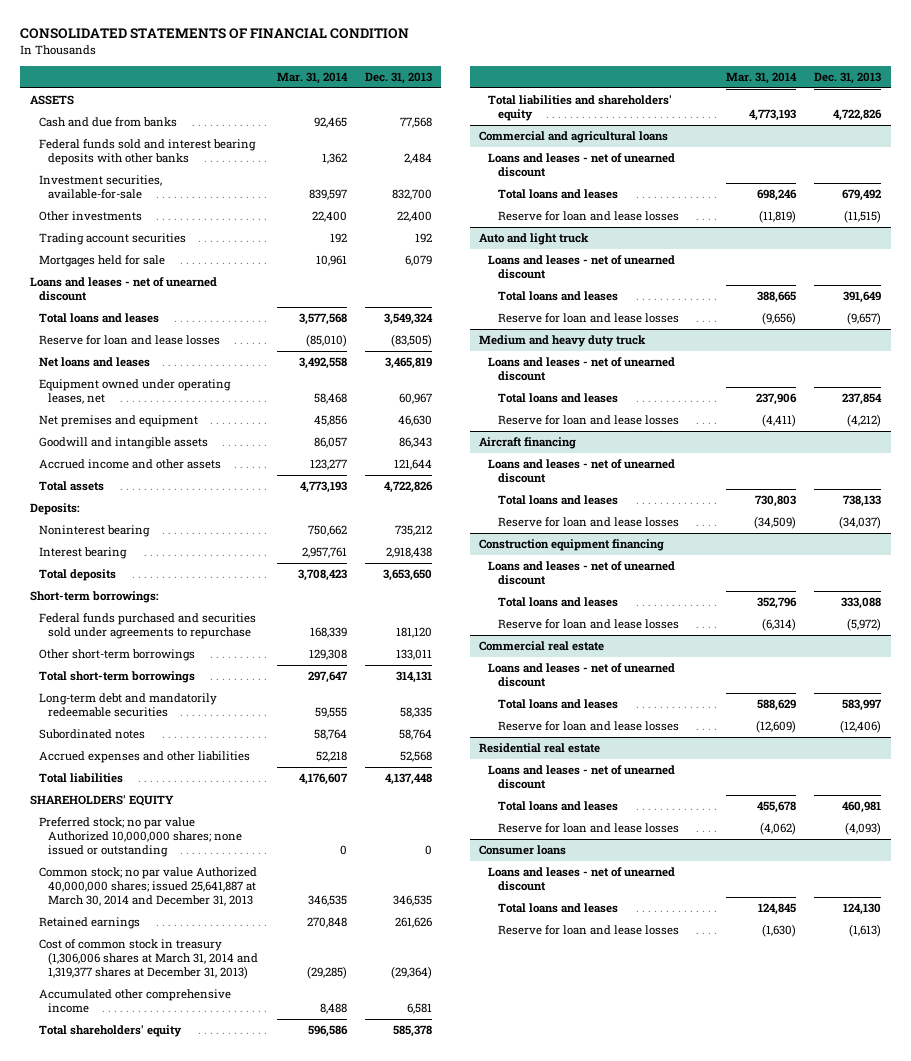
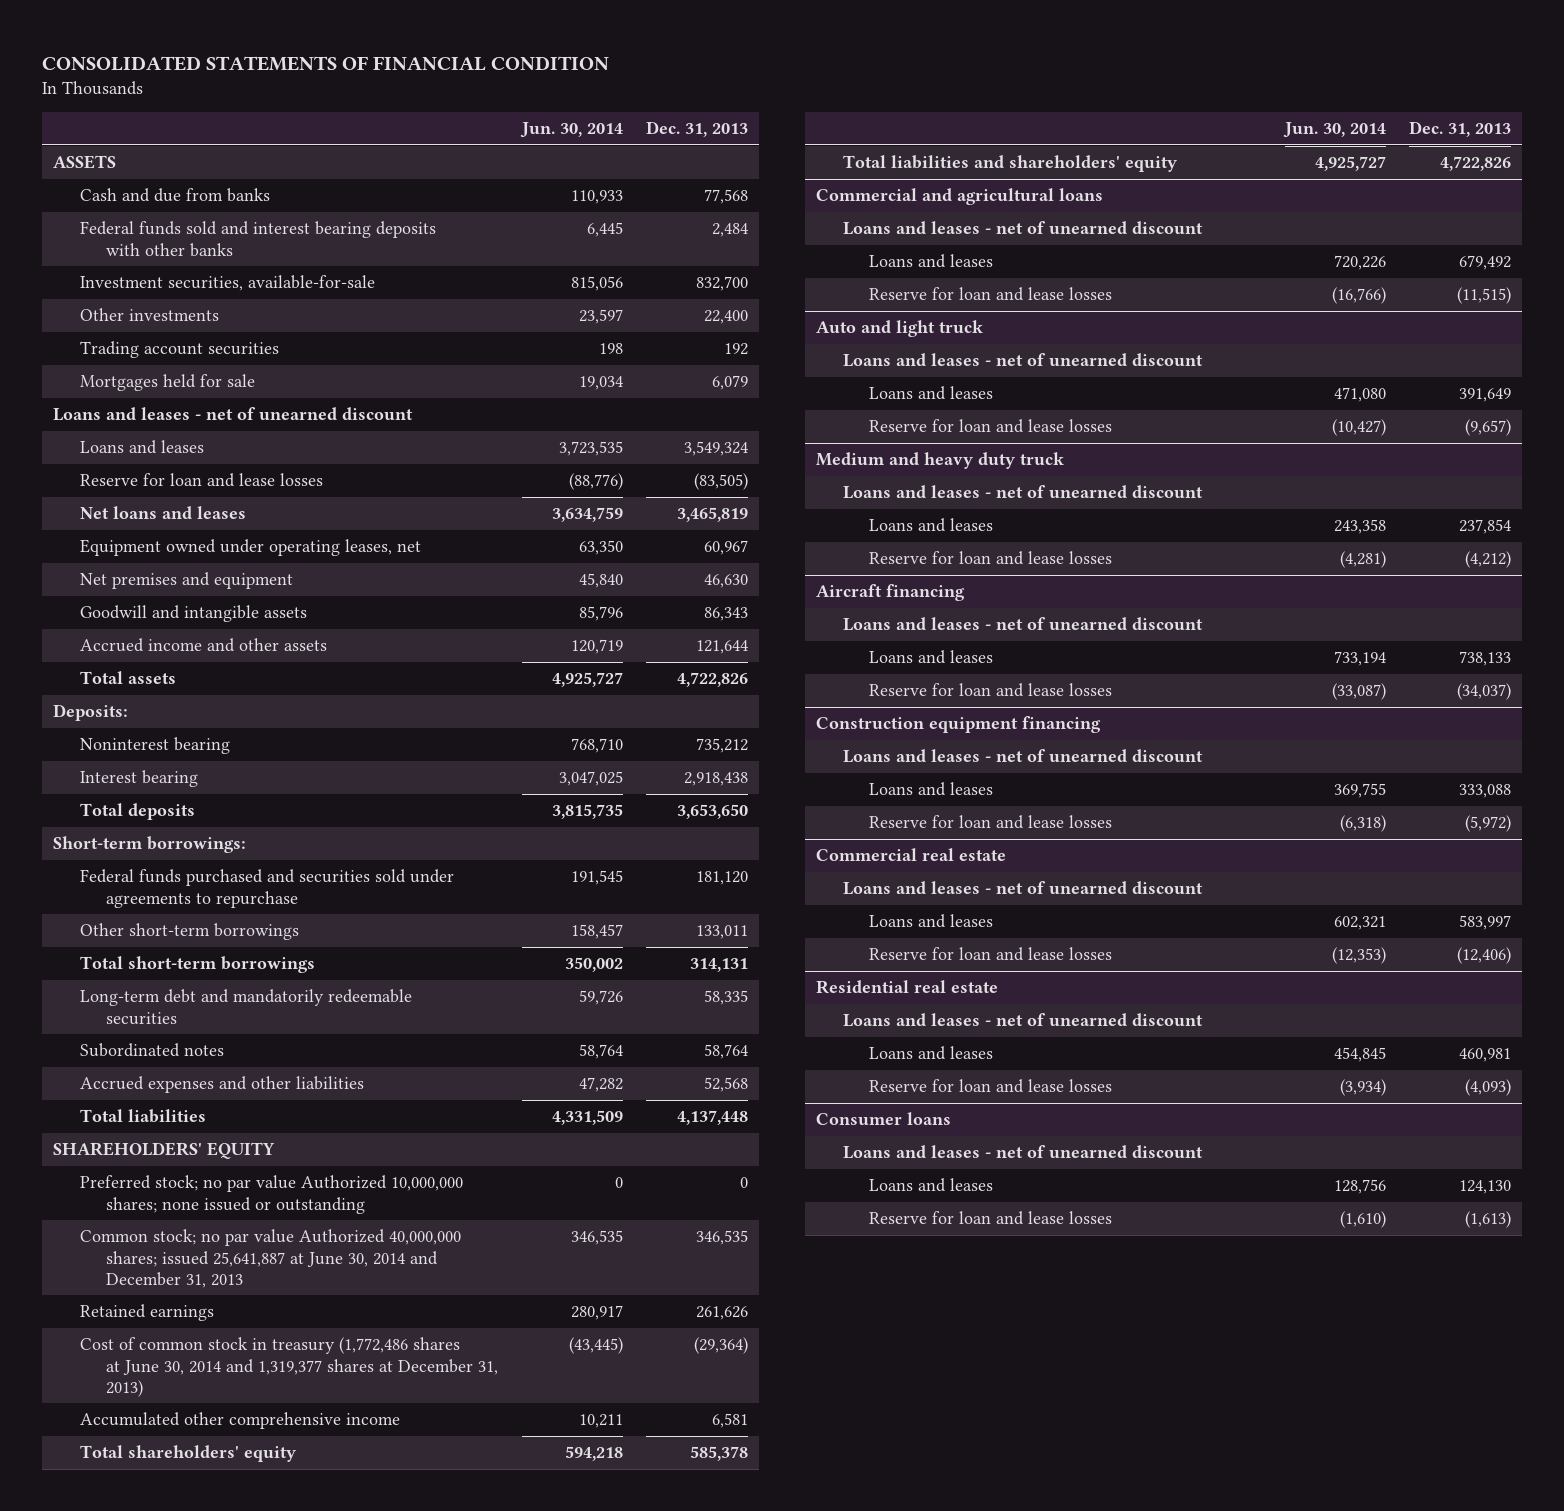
[276,71,348,84] Mar. 31, 2014 -> none
none -> [519,122,623,139] Jun. 30, 2014
[38,313,159,324] Total loans and leases -> [79,440,204,455] Loans and leases
[38,867,257,907] Common stock; no par value Authorized 40,000,000 shares; issued 25,641,887 at March 30, 2014 and December 31, 2013 -> [79,1229,461,1288] Common stock; no par value Authorized 40,000,000 shares; issued 25,641,887 at June 30, 2014 and December 31, 2013
[38,939,259,980] Cost of common stock in treasury (1,306,006 shares at March 31, 2014 and 1,319,377 shares at December 31, 2013) -> [79,1337,499,1397] Cost of common stock in treasury (1,772,486 shares at June 30, 2014 and 1,319,377 shares at December 31, 2013)
[497,189,618,200] Total loans and leases -> [869,254,994,269] Loans and leases
[497,291,618,302] Total loans and leases -> [869,386,994,401] Loans and leases
[497,393,618,404] Total loans and leases -> [869,518,994,533] Loans and leases
[497,495,618,506] Total loans and leases -> [869,650,994,665] Loans and leases
[497,597,618,608] Total loans and leases -> [869,782,994,797] Loans and leases
[497,699,618,710] Total loans and leases -> [869,914,994,929] Loans and leases
[497,801,618,812] Total loans and leases -> [869,1046,994,1061] Loans and leases
[497,903,618,914] Total loans and leases -> [869,1178,994,1193] Loans and leases

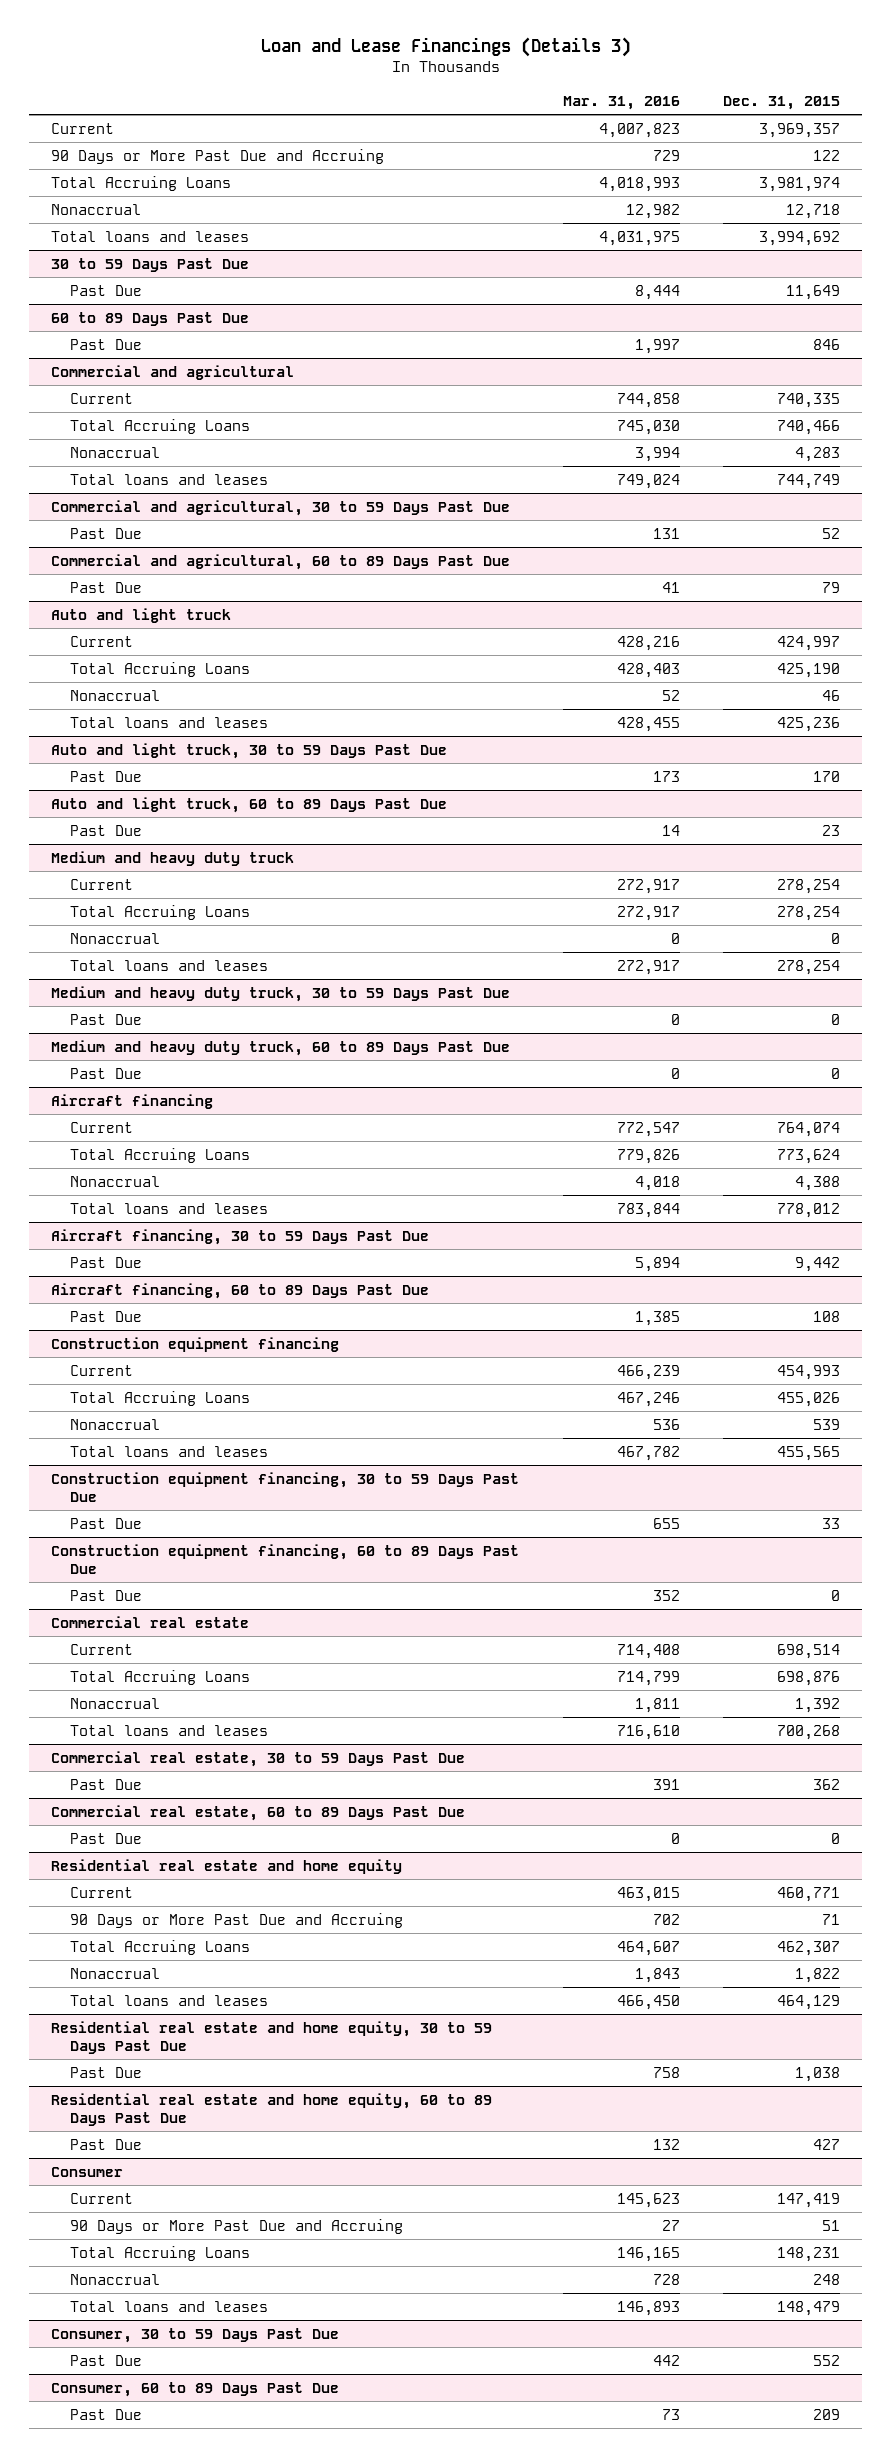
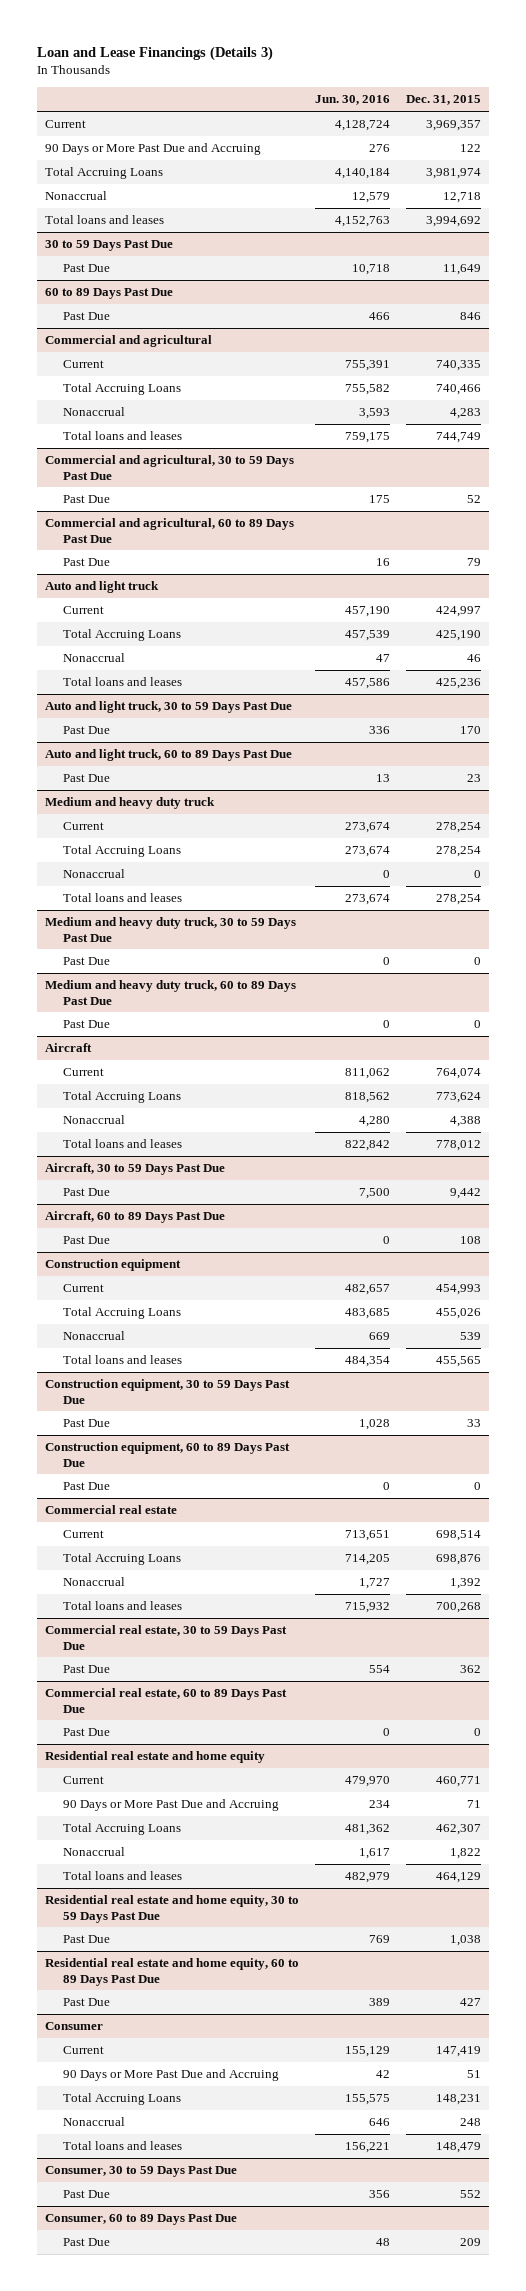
[562,95,680,110] Mar. 31, 2016 -> none
none -> [314,95,390,106] Jun. 30, 2016
[51,1093,214,1109] Aircraft financing -> [45,1043,93,1053] Aircraft
[51,1228,430,1245] Aircraft financing, 30 to 59 Days Past Due -> [45,1163,226,1176] Aircraft, 30 to 59 Days Past Due
[51,1282,430,1299] Aircraft financing, 60 to 89 Days Past Due -> [45,1211,226,1224] Aircraft, 60 to 89 Days Past Due
[51,1336,340,1352] Construction equipment financing -> [45,1259,182,1272] Construction equipment
[51,1471,520,1502] Construction equipment financing, 30 to 59 Days Past Due -> [45,1379,291,1404] Construction equipment, 30 to 59 Days Past Due
[51,1543,520,1574] Construction equipment financing, 60 to 89 Days Past Due -> [45,1442,291,1467] Construction equipment, 60 to 89 Days Past Due

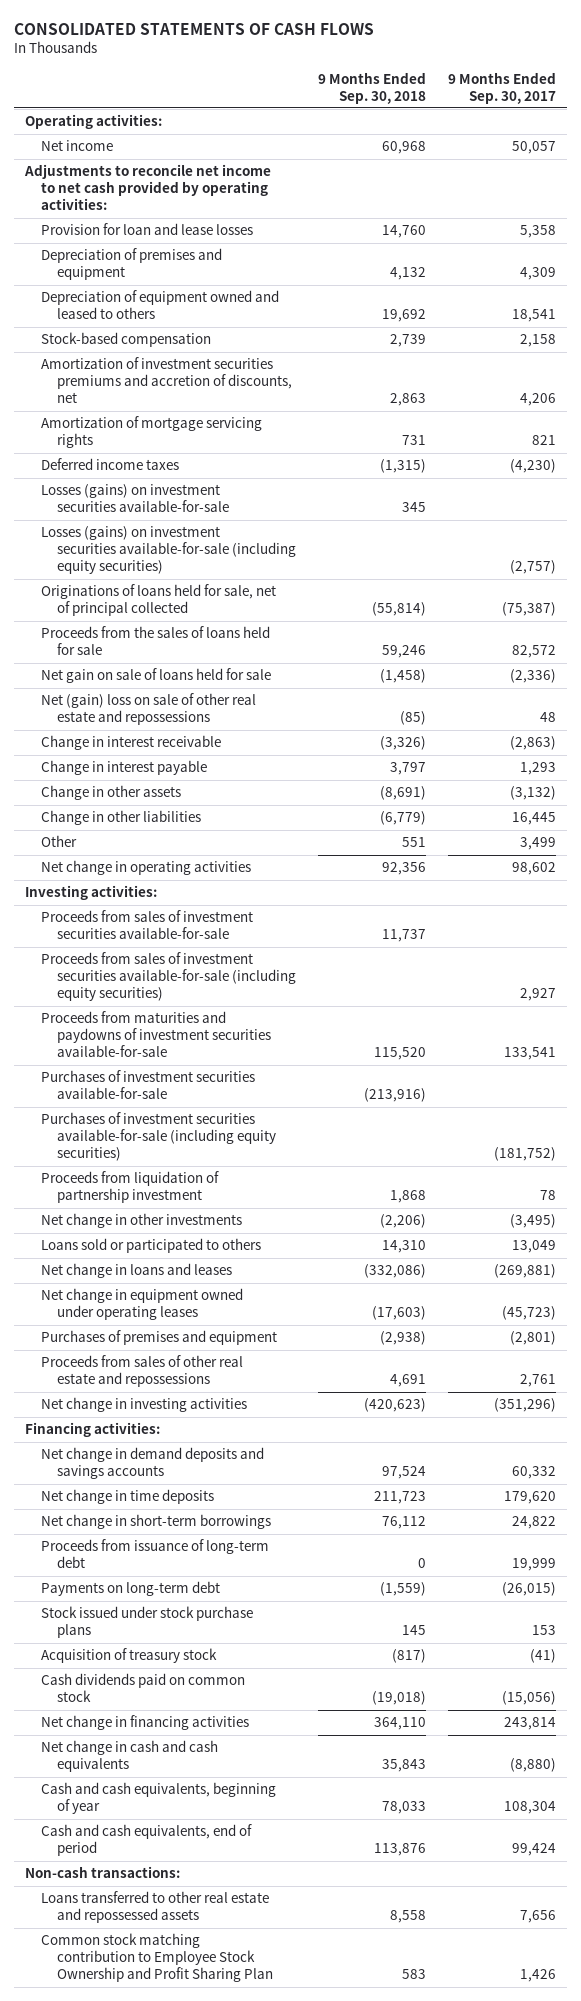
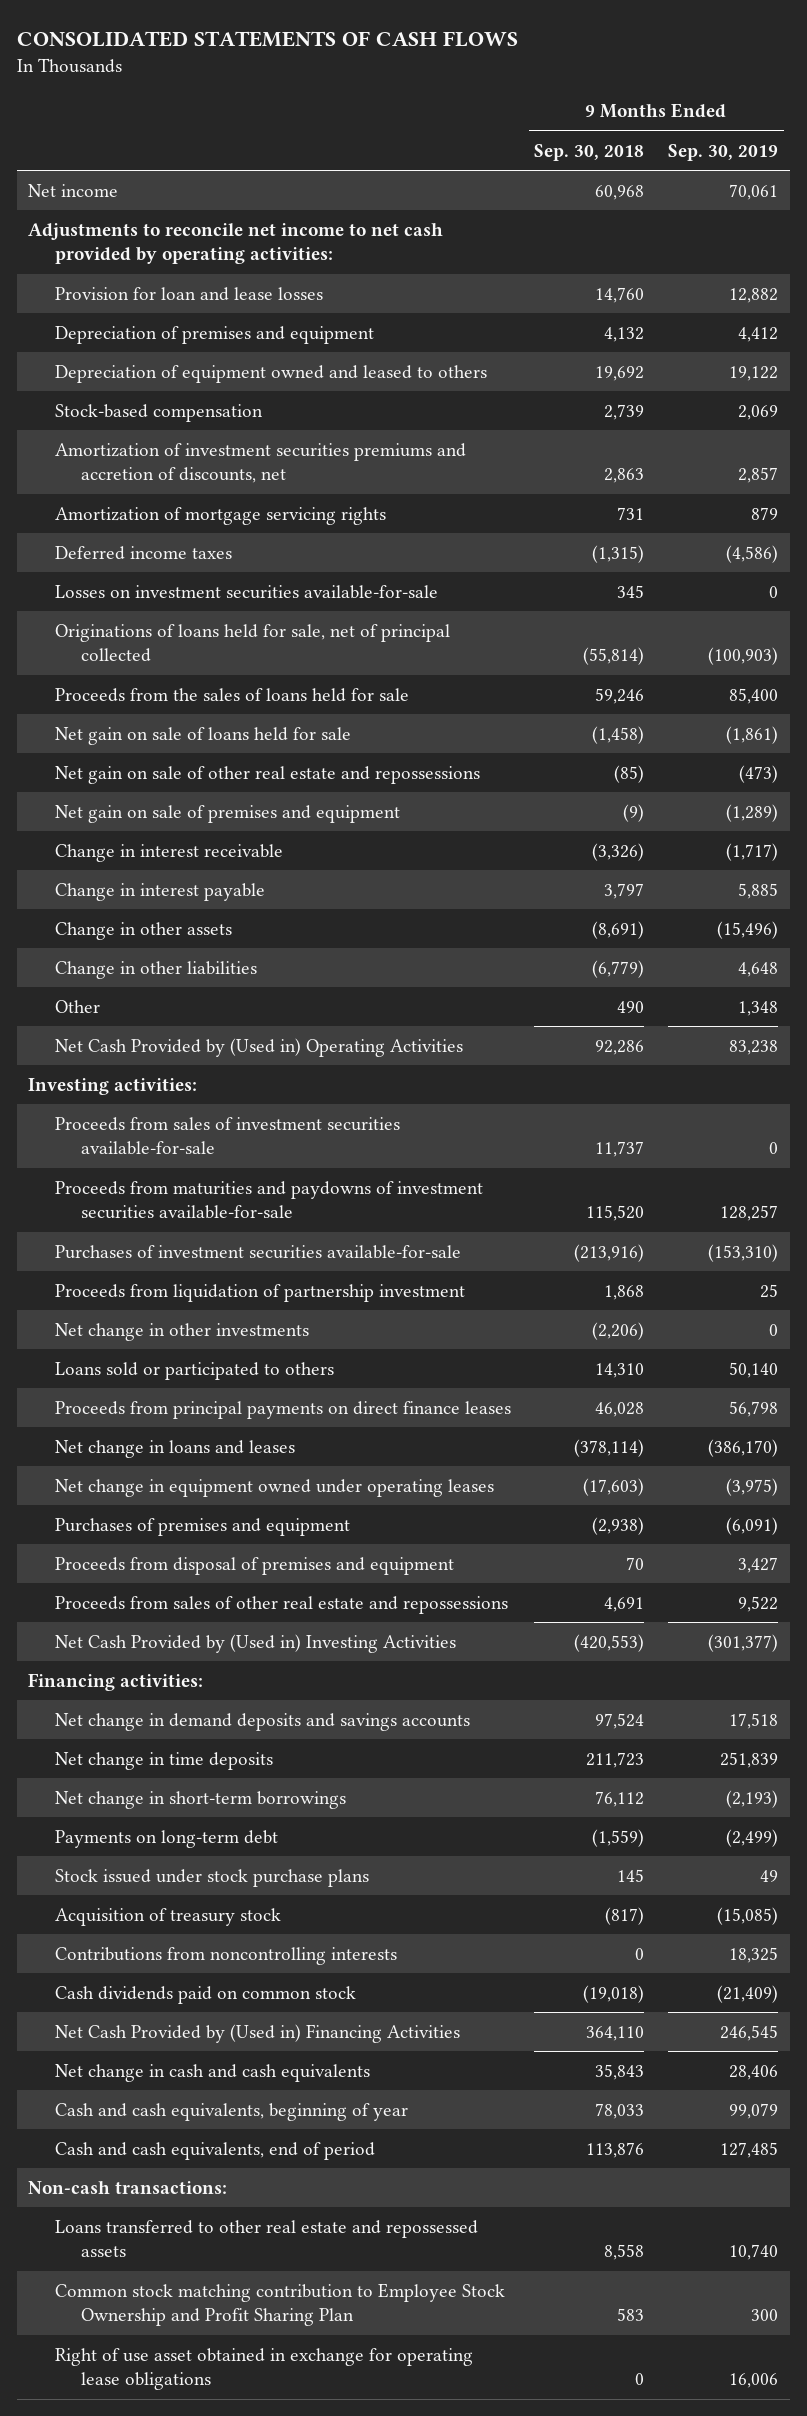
[448,71,557,104] 9 Months Ended Sep. 30, 2017 -> none
none -> [668,143,779,161] Sep. 30, 2019
[24,114,162,130] Operating activities: -> none
[41,526,297,575] Losses (gains) on investment securities available-for-sale (including equity securities) -> none
[41,484,230,513] Losses (gains) on investment securities available-for-sale -> [54,584,438,599] Losses on investment securities available-for-sale
[41,693,257,726] Net (gain) loss on sale of other real estate and repossessions -> [54,765,480,784] Net gain on sale of other real estate and repossessions
none -> [54,804,400,823] Net gain on sale of premises and equipment
[41,860,252,876] Net change in operating activities -> none
[402,837,427,848] 551 -> [617,1000,645,1013] 490
none -> [54,1037,463,1057] Net Cash Provided by (Used in) Operating Activities
[41,952,297,1002] Proceeds from sales of investment securities available-for-sale (including equity securities) -> none
[41,1112,277,1162] Purchases of investment securities available-for-sale (including equity securities) -> none
none -> [54,1400,511,1419] Proceeds from principal payments on direct finance leases
[364,1264,427,1279] (332,086) -> [574,1438,645,1457] (378,114)
none -> [54,1556,454,1575] Proceeds from disposal of premises and equipment
[41,1397,248,1413] Net change in investing activities -> none
none -> [54,1633,456,1653] Net Cash Provided by (Used in) Investing Activities
[41,1539,270,1569] Proceeds from issuance of long-term debt -> none
none -> [54,1946,397,1965] Contributions from noncontrolling interests
[41,1715,250,1731] Net change in financing activities -> [54,2023,460,2043] Net Cash Provided by (Used in) Financing Activities
none -> [54,2347,473,2391] Right of use asset obtained in exchange for operating lease obligations

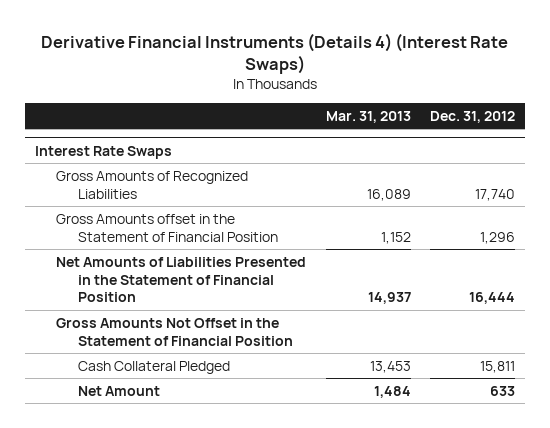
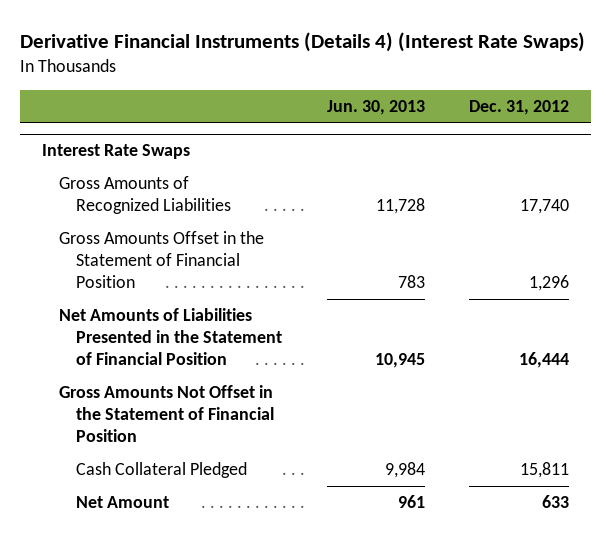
[325,110,411,123] Mar. 31, 2013 -> none
none -> [326,99,425,115] Jun. 30, 2013
[56,213,278,242] Gross Amounts offset in the Statement of Financial Position -> [59,231,265,289] Gross Amounts Offset in the Statement of Financial Position

